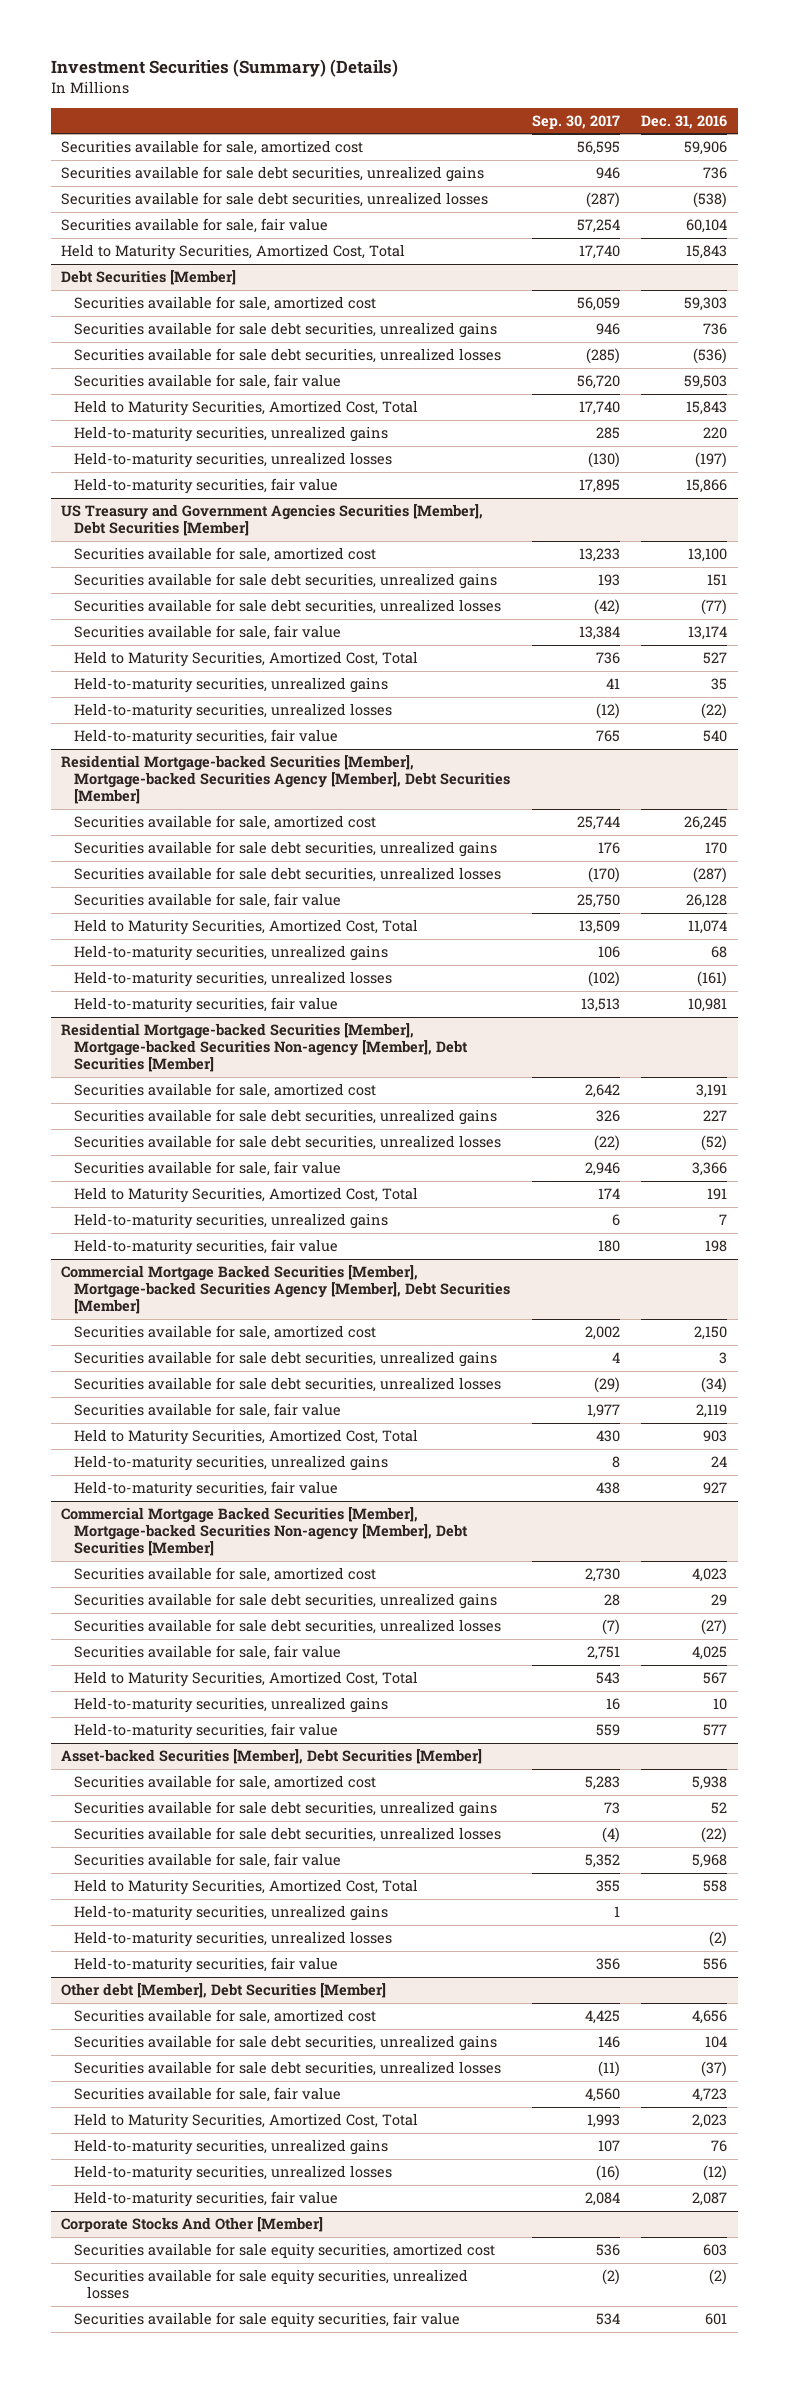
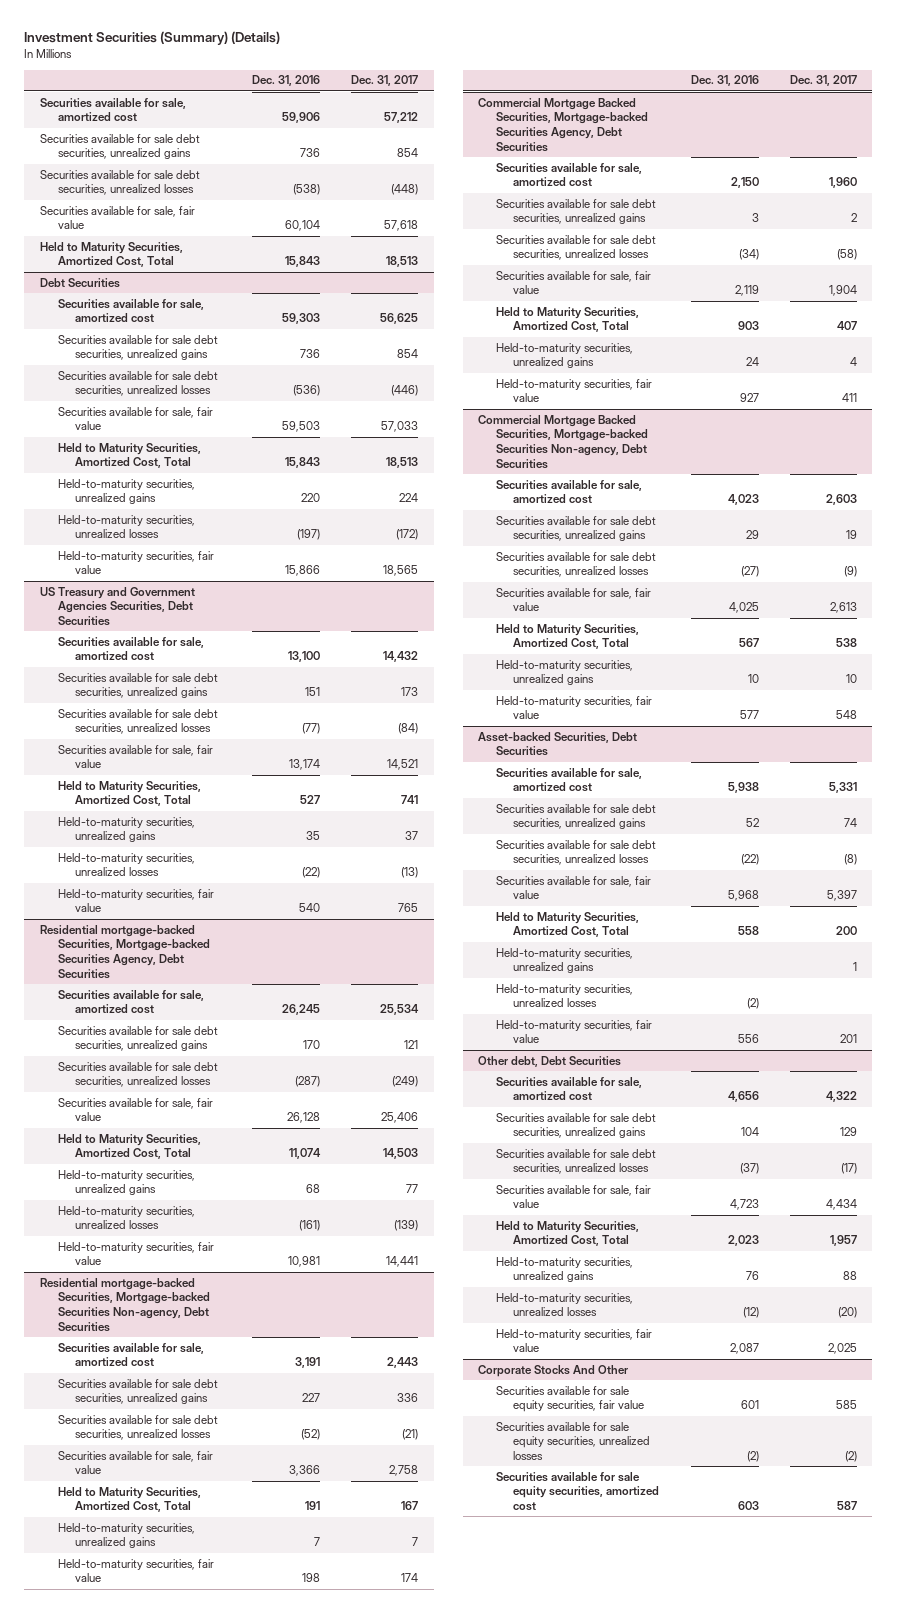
[531,114,620,129] Sep. 30, 2017 -> none
none -> [351,75,419,87] Dec. 31, 2017
[61,270,237,286] Debt Securities [Member] -> [40,277,121,288] Debt Securities
[61,504,484,537] US Treasury and Government Agencies Securities [Member], Debt Securities [Member] -> [40,586,196,627] US Treasury and Government Agencies Securities, Debt Securities
[61,755,511,804] Residential Mortgage-backed Securities [Member], Mortgage-backed Securities Agency [Member], Debt Securities [Member] -> [40,924,210,979] Residential mortgage-backed Securities, Mortgage-backed Securities Agency, Debt Securities
[61,1023,469,1072] Residential Mortgage-backed Securities [Member], Mortgage-backed Securities Non-agency [Member], Debt Securities [Member] -> [40,1277,210,1332] Residential mortgage-backed Securities, Mortgage-backed Securities Non-agency, Debt Securities
[61,1265,511,1314] Commercial Mortgage Backed Securities [Member], Mortgage-backed Securities Agency [Member], Debt Securities [Member] -> [478,97,648,152] Commercial Mortgage Backed Securities, Mortgage-backed Securities Agency, Debt Securities
[61,1507,469,1556] Commercial Mortgage Backed Securities [Member], Mortgage-backed Securities Non-agency [Member], Debt Securities [Member] -> [478,414,648,469] Commercial Mortgage Backed Securities, Mortgage-backed Securities Non-agency, Debt Securities
[61,1749,483,1765] Asset-backed Securities [Member], Debt Securities [Member] -> [478,731,638,757] Asset-backed Securities, Debt Securities
[61,1983,387,1999] Other debt [Member], Debt Securities [Member] -> [478,1055,622,1067] Other debt, Debt Securities
[74,2243,496,2260] Securities available for sale equity securities, amortized cost -> none
[74,2269,469,2300] Securities available for sale equity securities, unrealized losses -> none
[61,2217,324,2233] Corporate Stocks And Other [Member] -> [478,1364,629,1377] Corporate Stocks And Other
none -> [495,1421,651,1461] Securities available for sale equity securities, unrealized losses
none -> [495,1471,660,1512] Securities available for sale equity securities, amortized cost

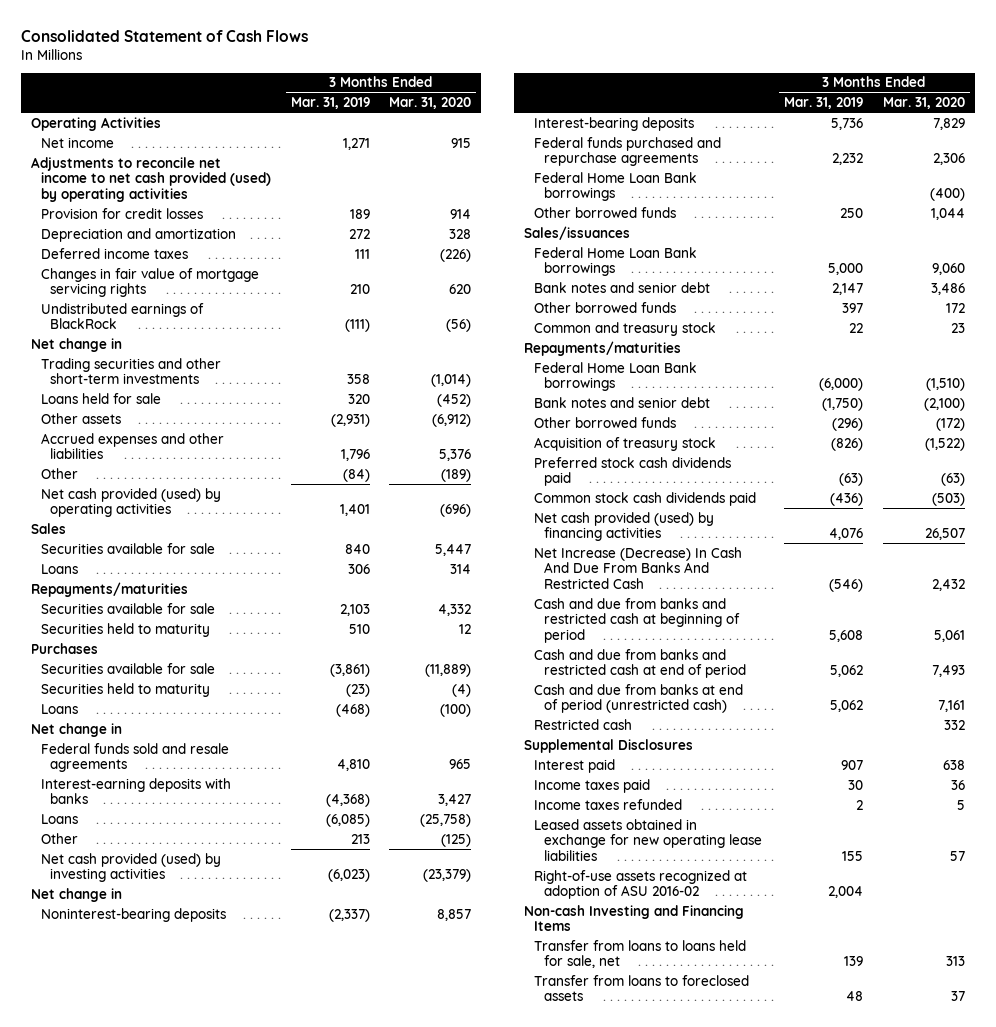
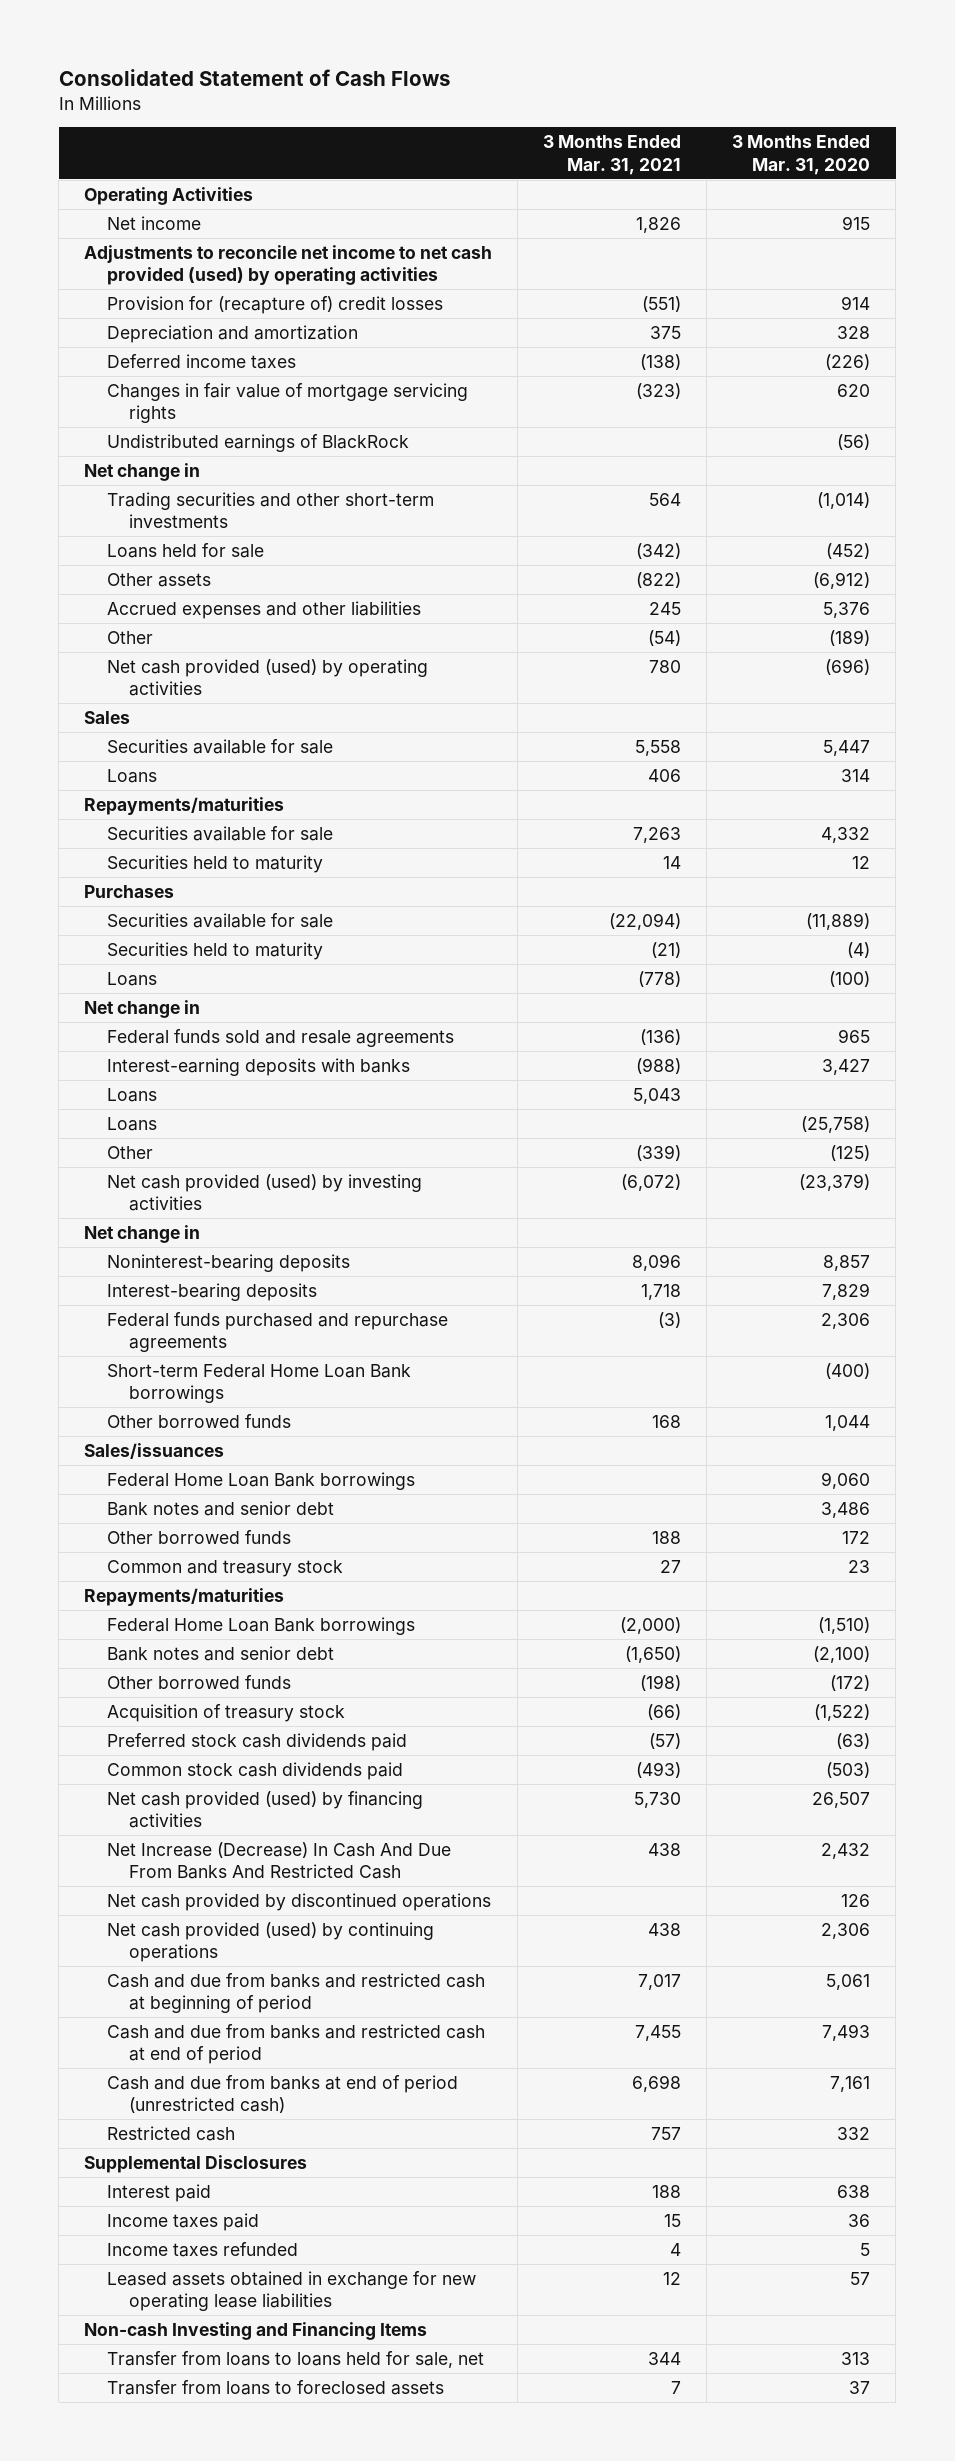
[290,96,370,109] Mar. 31, 2019 -> none
none -> [543,135,682,175] 3 Months Ended Mar. 31, 2021
[40,207,203,219] Provision for credit losses -> [106,296,443,315] Provision for (recapture of) credit losses
none -> [106,1088,157,1103] Loans
[534,171,698,202] Federal Home Loan Bank borrowings -> [106,1364,411,1404] Short-term Federal Home Loan Bank borrowings
none -> [106,1893,491,1912] Net cash provided by discontinued operations
none -> [106,1922,434,1963] Net cash provided (used) by continuing operations
[534,869,748,900] Right-of-use assets recognized at adoption of ASU 2016-02 -> none

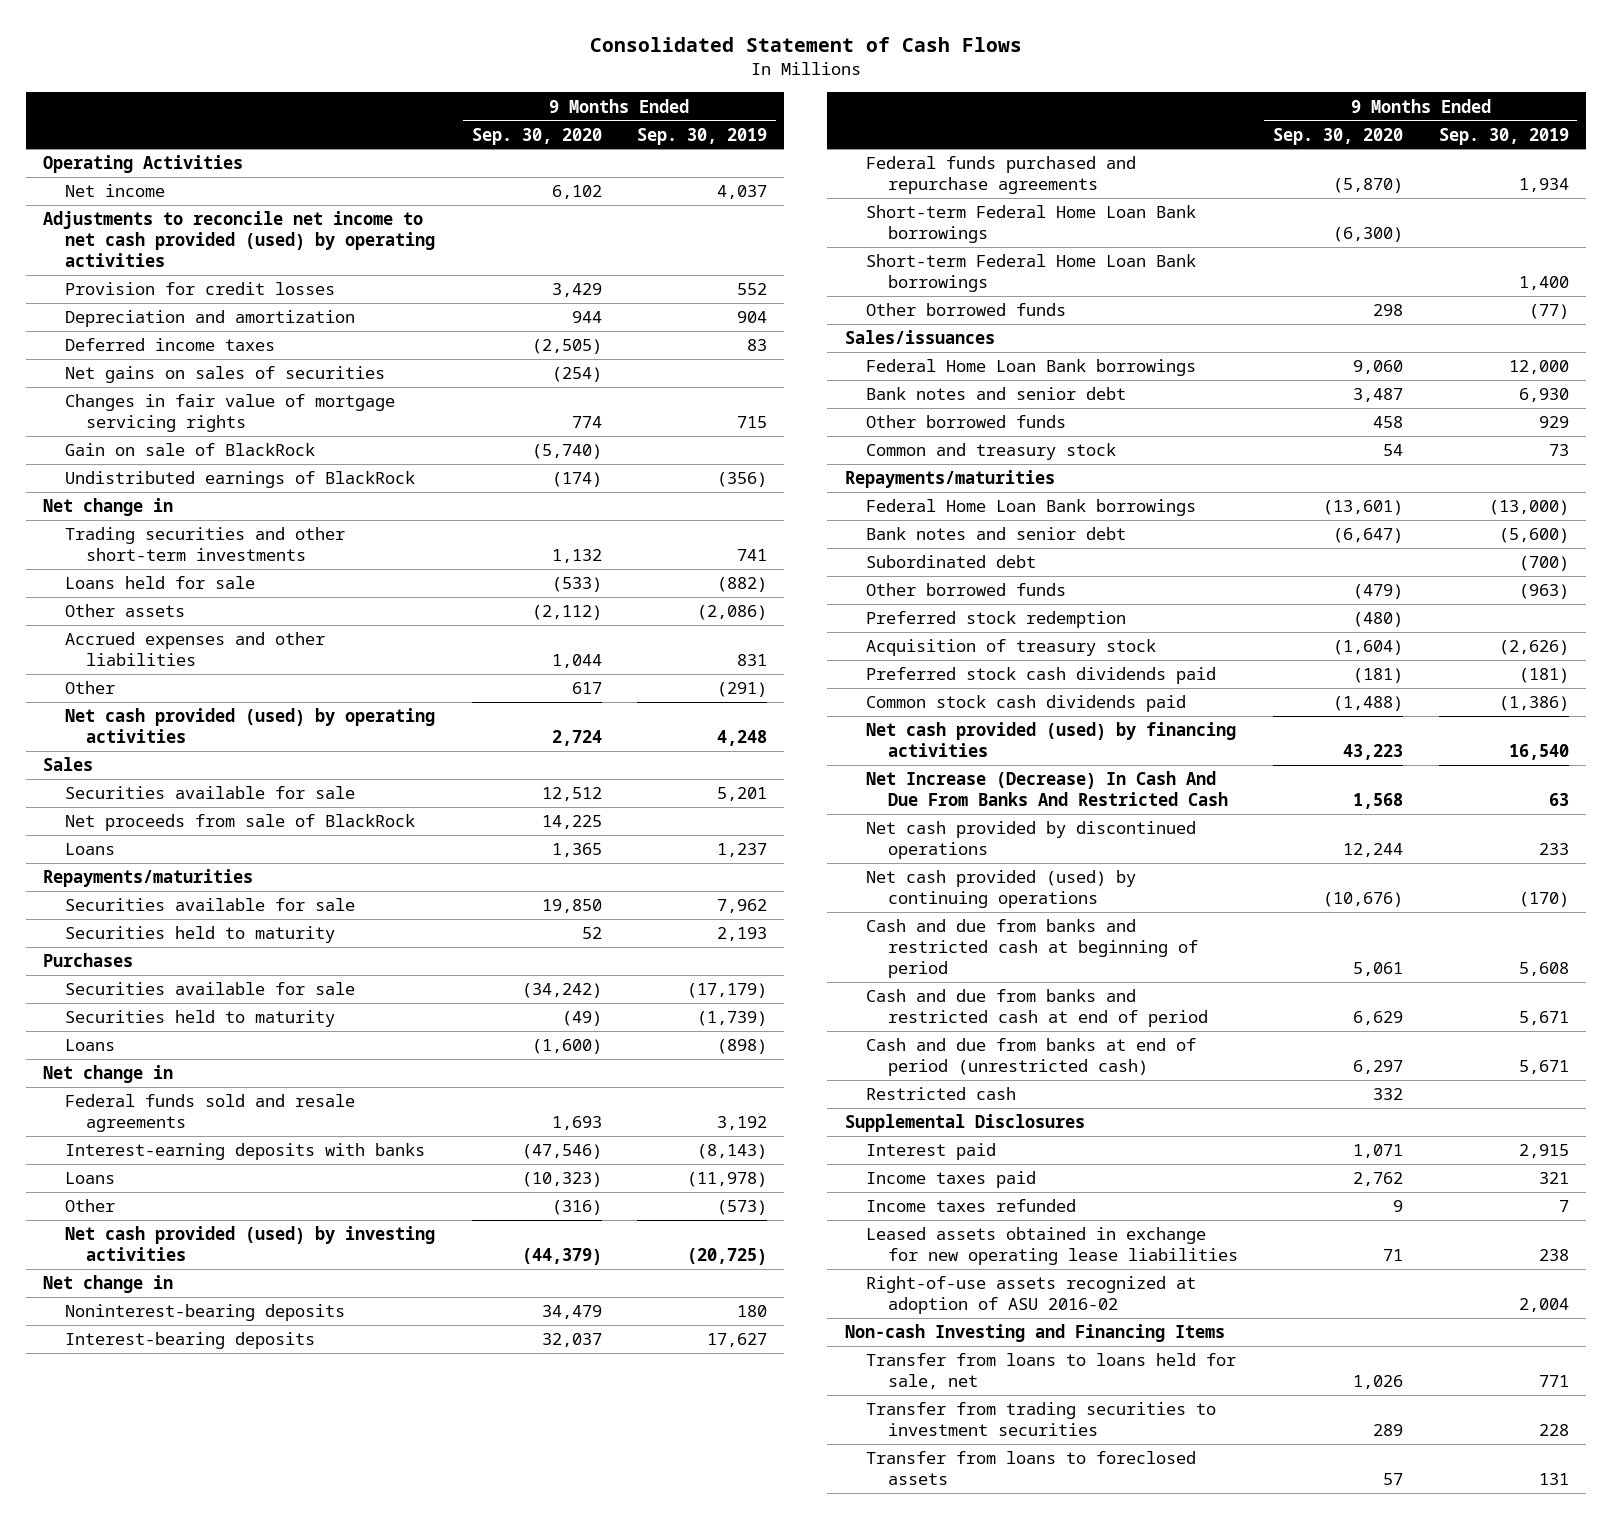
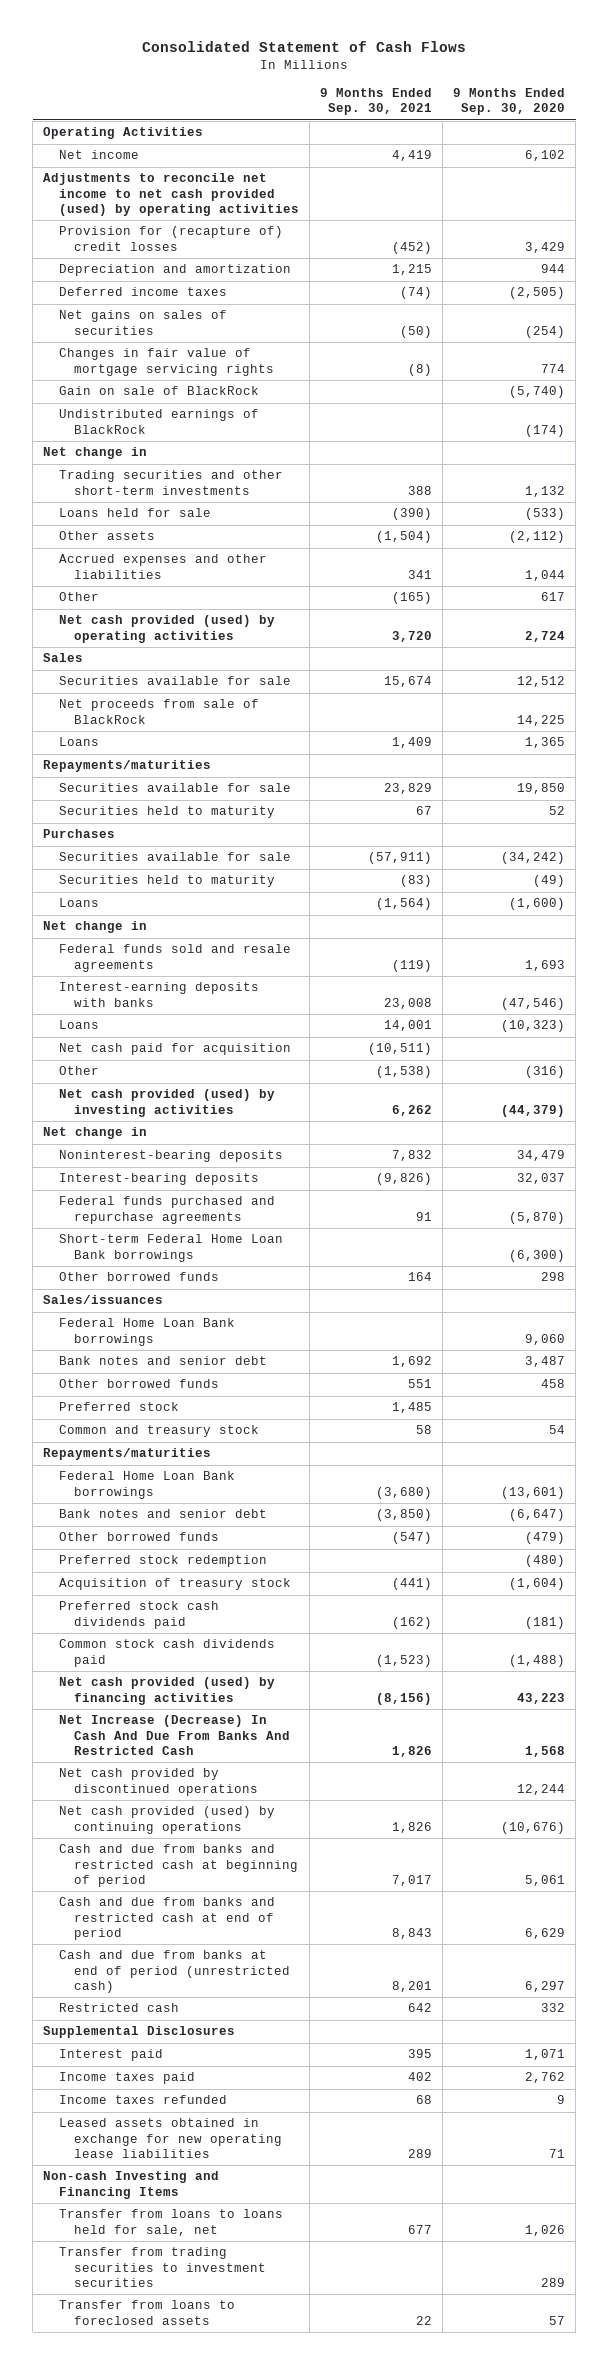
[636,127,767,145] Sep. 30, 2019 -> none
none -> [319,88,432,116] 9 Months Ended Sep. 30, 2021
[64,282,335,296] Provision for credit losses -> [58,226,283,251] Provision for (recapture of) credit losses
none -> [58,1043,291,1056] Net cash paid for acquisition
[866,254,1197,293] Short-term Federal Home Loan Bank borrowings -> none
none -> [58,1402,179,1412] Preferred stock
[866,555,1037,569] Subordinated debt -> none
[866,1276,1197,1315] Right-of-use assets recognized at adoption of ASU 2016-02 -> none

